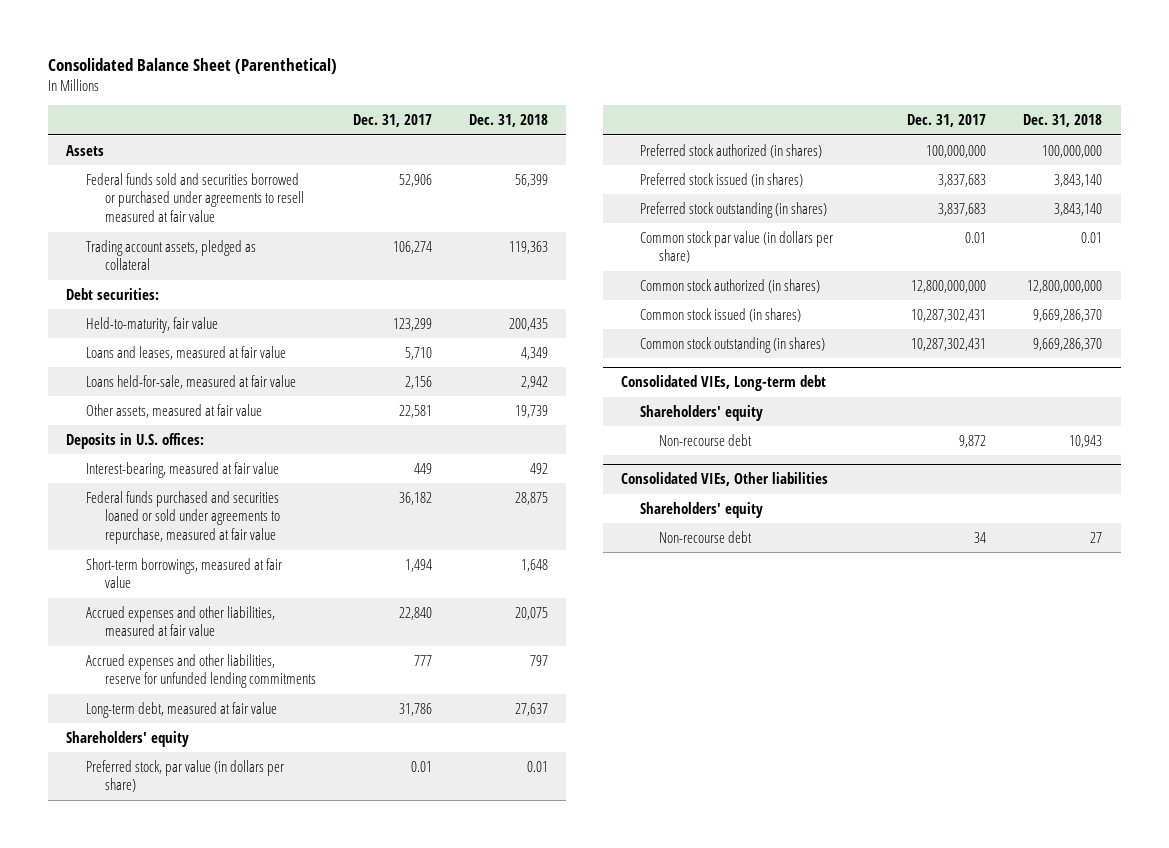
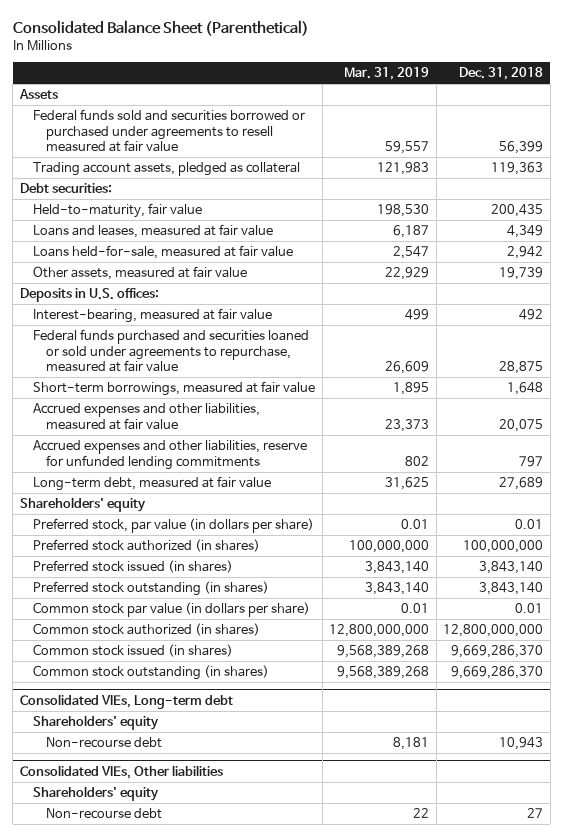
[352,114,432,128] Dec. 31, 2017 -> none
none -> [344,67,430,81] Mar. 31, 2019
[514,702,548,716] 27,637 -> [499,477,544,491] 27,689

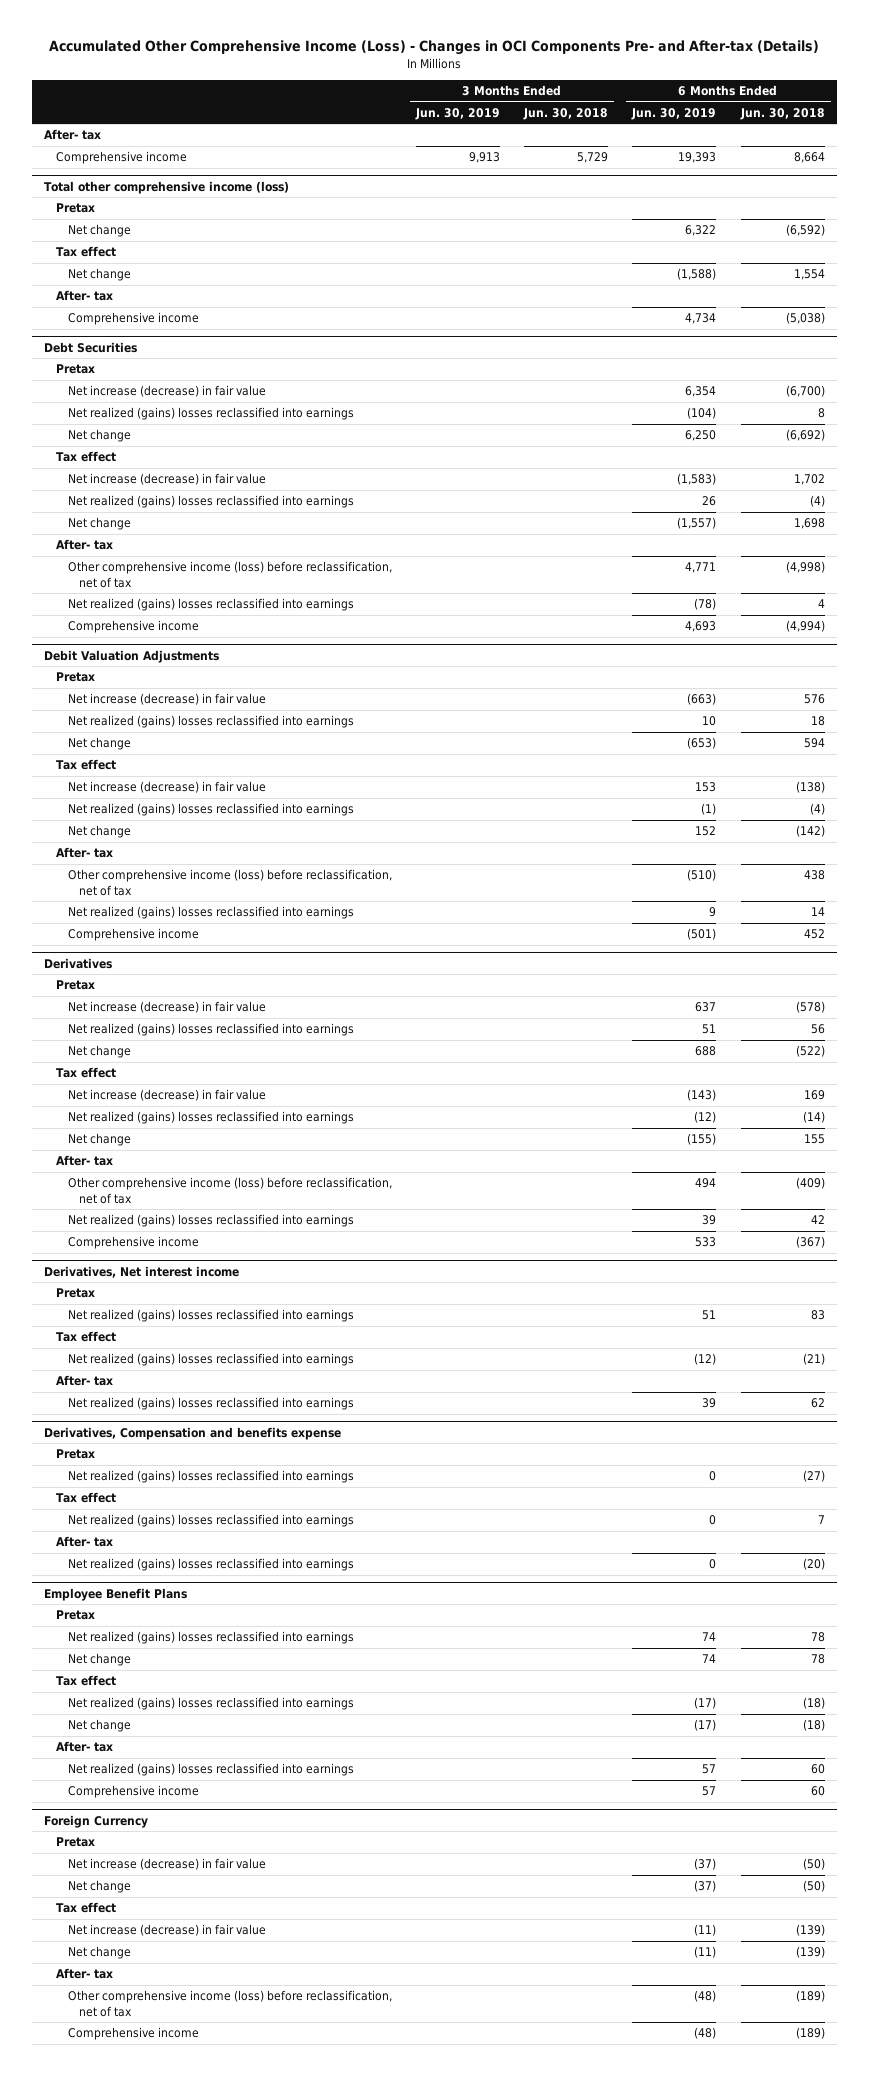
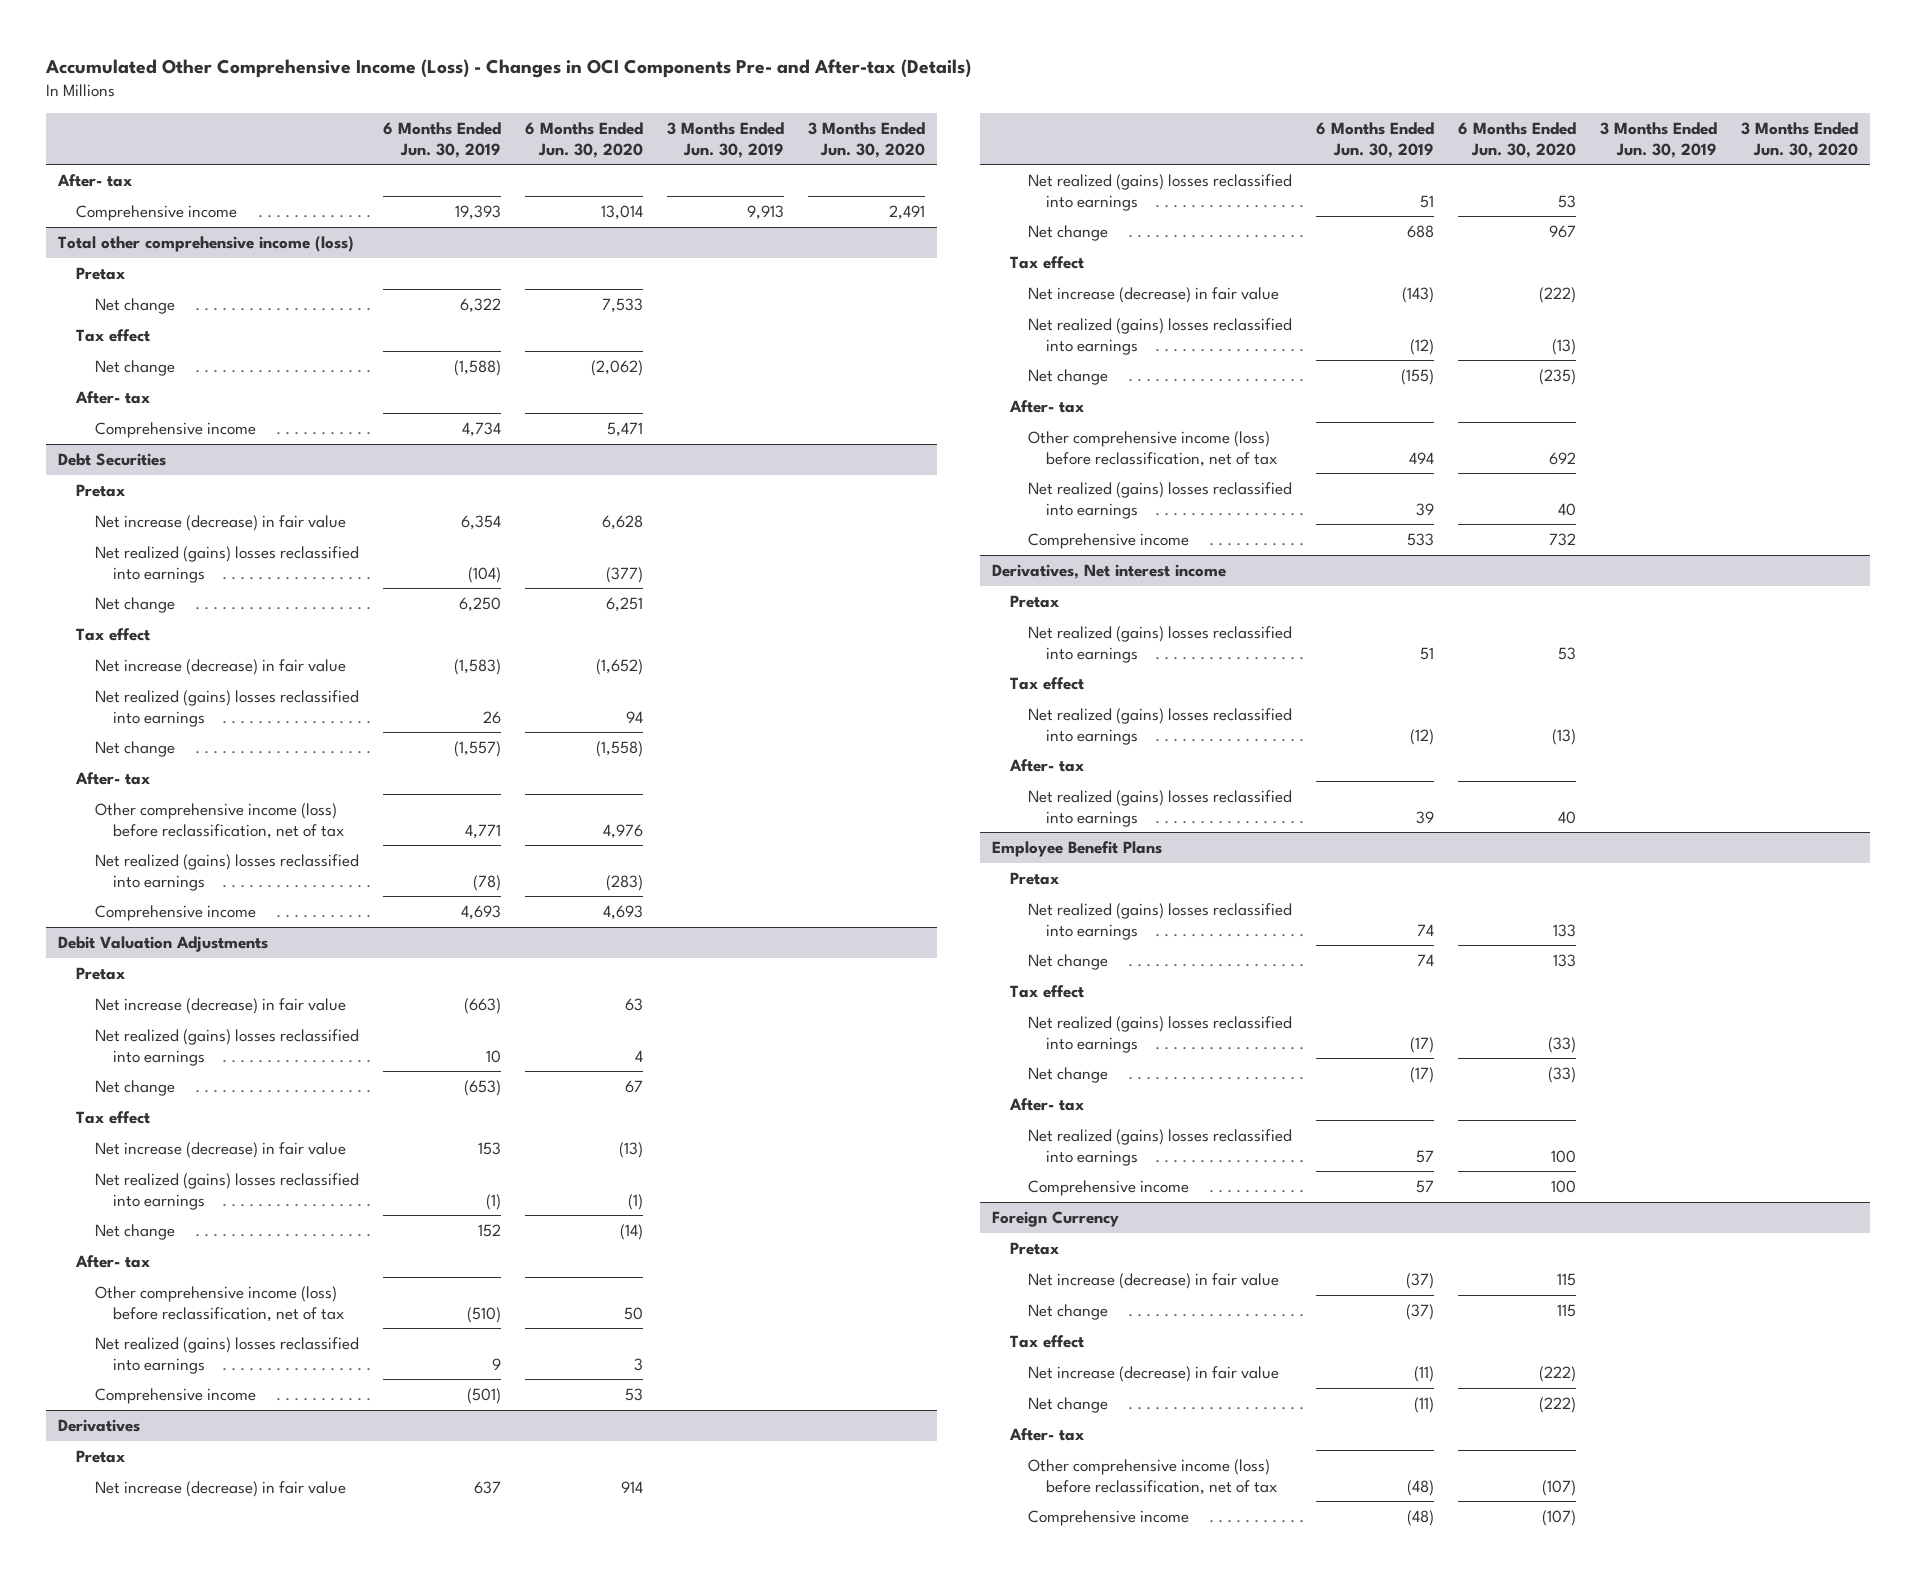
[523,107,609,120] Jun. 30, 2018 -> none
[739,107,825,120] Jun. 30, 2018 -> none
none -> [524,122,643,158] 6 Months Ended Jun. 30, 2020
none -> [807,122,925,158] 3 Months Ended Jun. 30, 2020
[44,1427,342,1441] Derivatives, Compensation and benefits expense -> none
[56,1449,96,1460] Pretax -> none
[67,1470,354,1484] Net realized (gains) losses reclassified into earnings -> none
[56,1492,117,1504] Tax effect -> none
[67,1514,354,1528] Net realized (gains) losses reclassified into earnings -> none
[56,1536,114,1548] After- tax -> none
[67,1558,354,1572] Net realized (gains) losses reclassified into earnings -> none

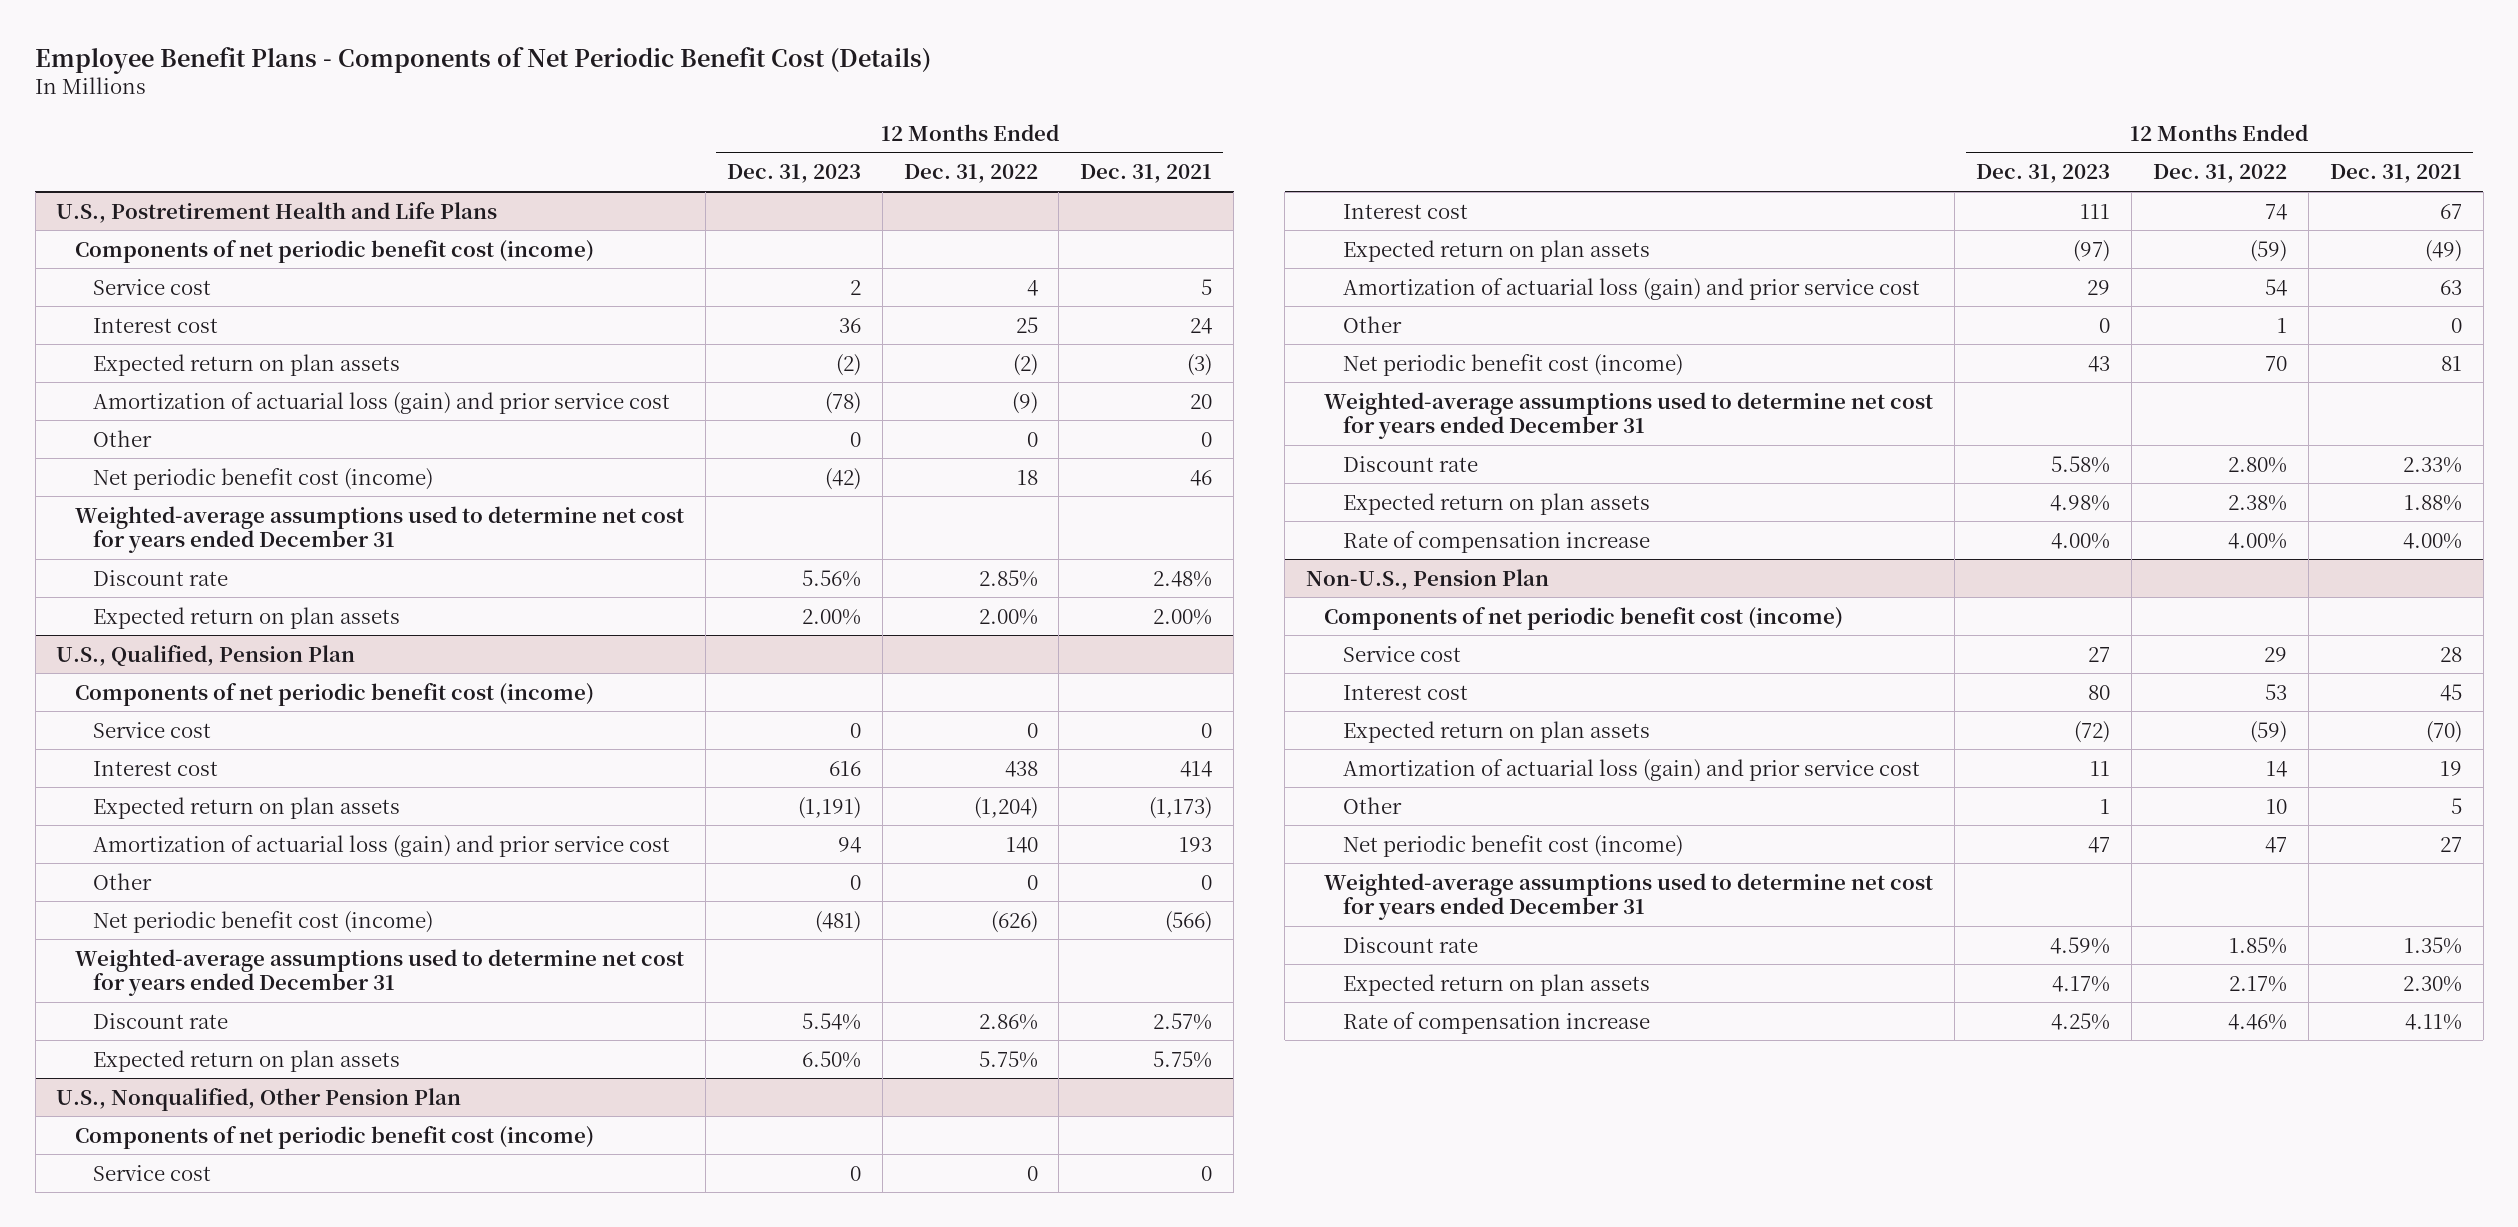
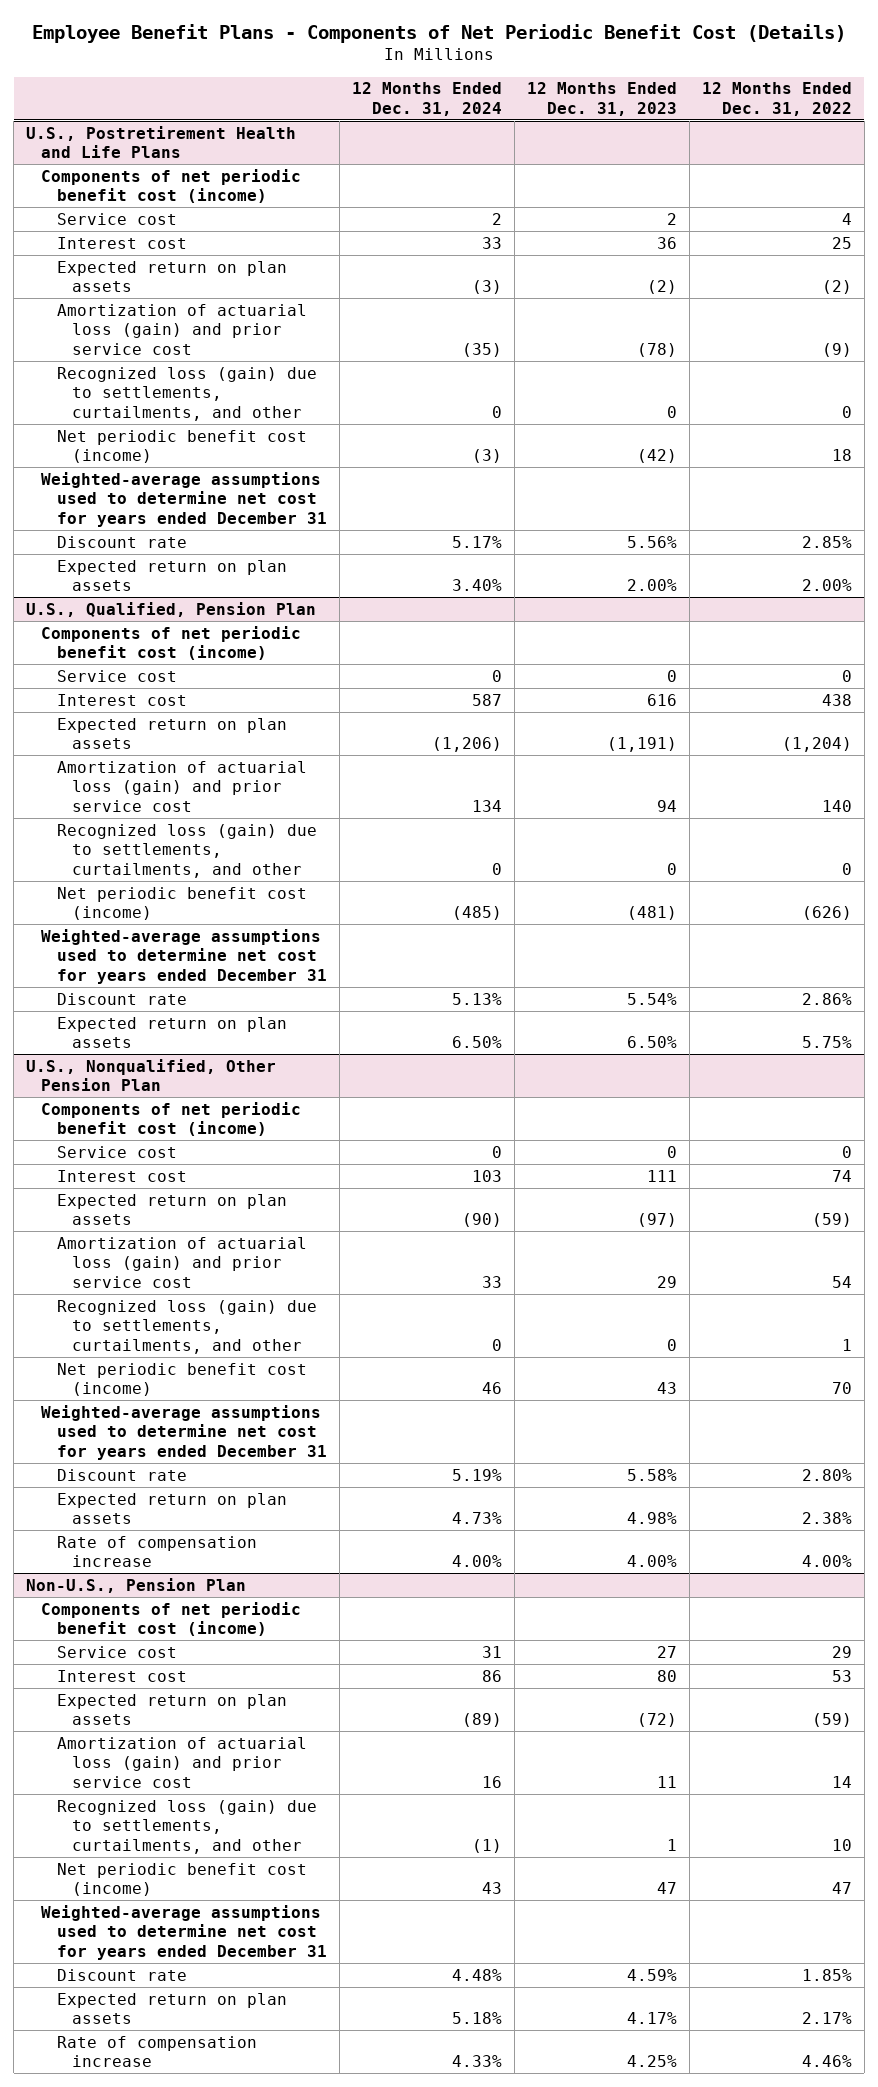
[1080,164,1213,184] Dec. 31, 2021 -> none
none -> [351,82,502,116] 12 Months Ended Dec. 31, 2024
[93,429,153,447] Other -> none
none -> [56,366,317,421] Recognized loss (gain) due to settlements, curtailments, and other
[93,872,153,890] Other -> none
none -> [56,823,317,878] Recognized loss (gain) due to settlements, curtailments, and other
[1342,315,1402,333] Other -> none
none -> [56,1299,317,1354] Recognized loss (gain) due to settlements, curtailments, and other
[1342,796,1402,814] Other -> none
none -> [56,1799,317,1854] Recognized loss (gain) due to settlements, curtailments, and other

